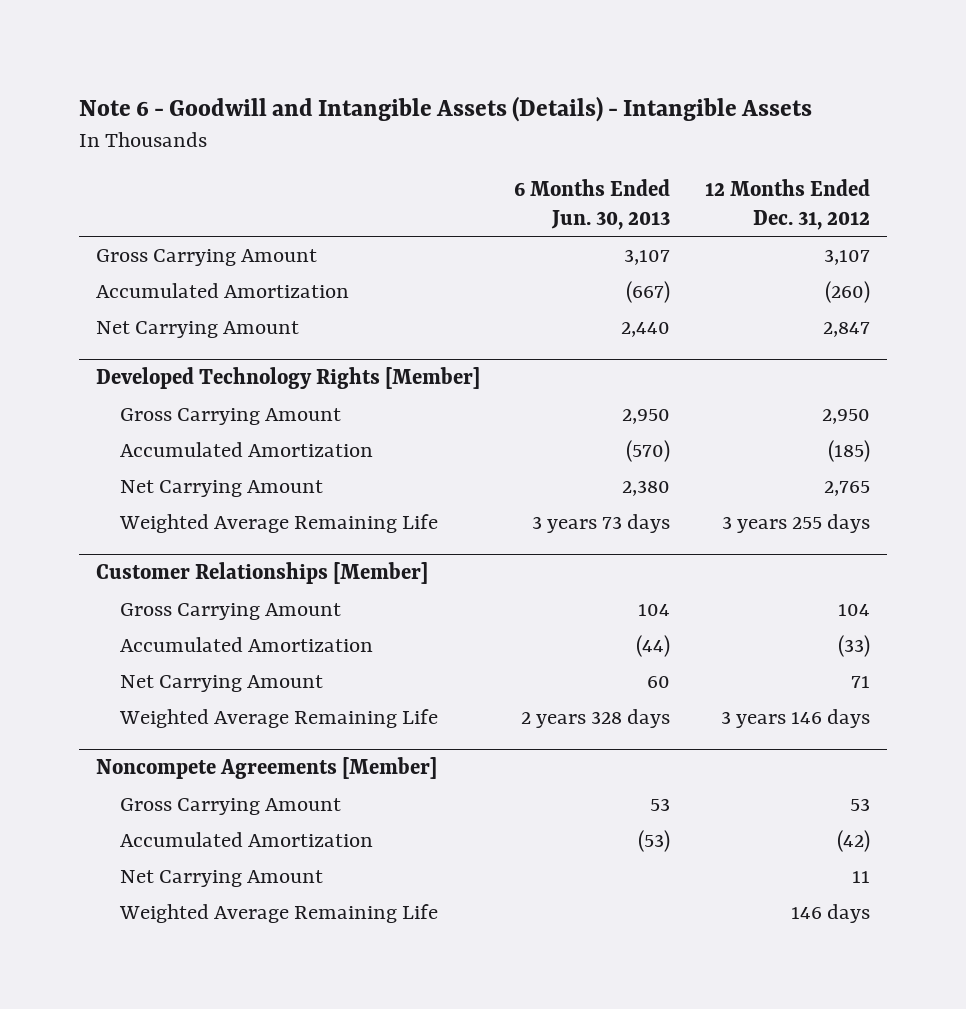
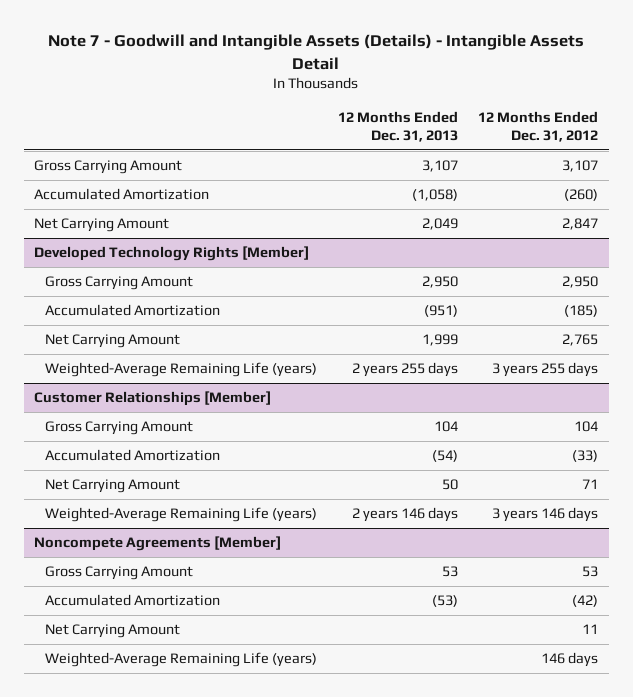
[78,95,812,122] Note 6 - Goodwill and Intangible Assets (Details) - Intangible Assets -> [48,34,585,70] Note 7 - Goodwill and Intangible Assets (Details) - Intangible Assets Detail
[514,178,671,230] 6 Months Ended Jun. 30, 2013 -> none
none -> [337,110,458,143] 12 Months Ended Dec. 31, 2013
[119,513,439,533] Weighted Average Remaining Life -> [45,361,318,377] Weighted-Average Remaining Life (years)
[119,708,439,728] Weighted Average Remaining Life -> [45,506,318,522] Weighted-Average Remaining Life (years)
[119,903,439,923] Weighted Average Remaining Life -> [45,651,318,667] Weighted-Average Remaining Life (years)

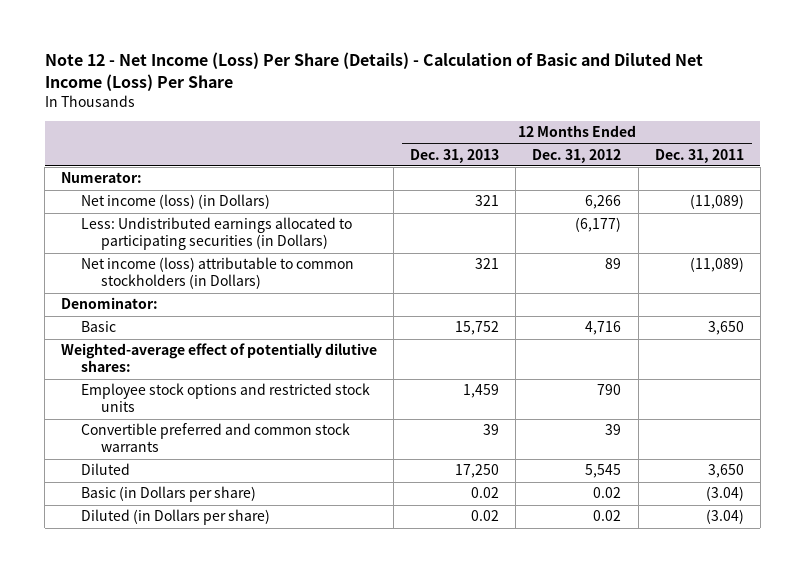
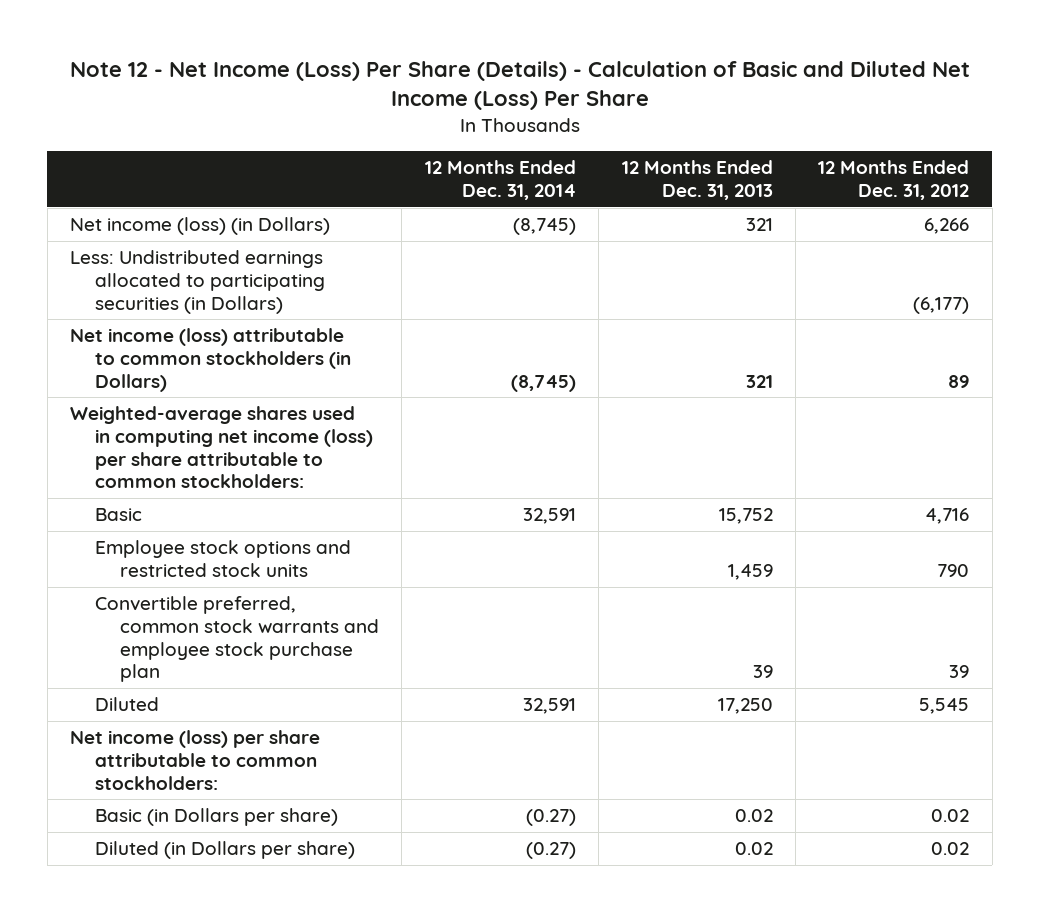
[654,148,744,163] Dec. 31, 2011 -> none
none -> [424,160,576,201] 12 Months Ended Dec. 31, 2014
[61,172,143,184] Numerator: -> none
[61,297,159,310] Denominator: -> none
none -> [70,406,374,489] Weighted-average shares used in computing net income (loss) per share attributable to common stockholders:
[61,343,378,373] Weighted-average effect of potentially dilutive shares: -> none
[80,423,350,453] Convertible preferred and common stock warrants -> [95,596,380,683] Convertible preferred, common stock warrants and employee stock purchase plan
none -> [70,730,321,790] Net income (loss) per share attributable to common stockholders:

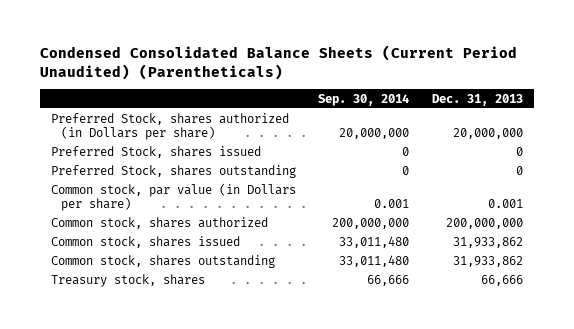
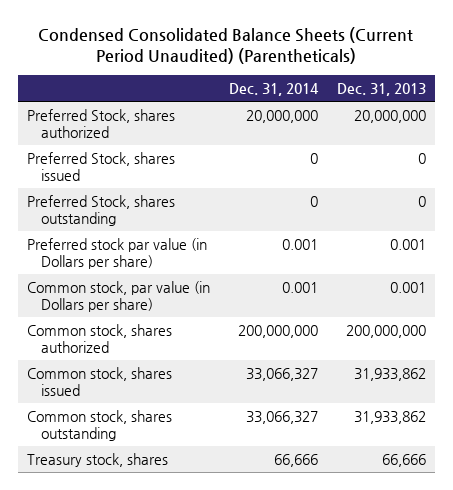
[318,93,410,106] Sep. 30, 2014 -> none
none -> [228,83,319,97] Dec. 31, 2014
[50,112,289,141] Preferred Stock, shares authorized (in Dollars per share) -> [27,108,176,139] Preferred Stock, shares authorized
none -> [27,237,208,270] Preferred stock par value (in Dollars per share)

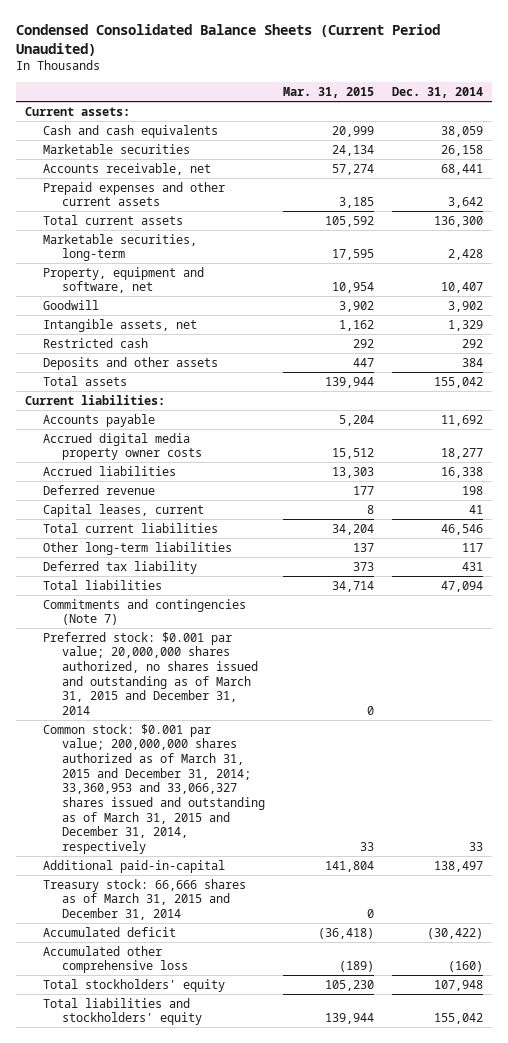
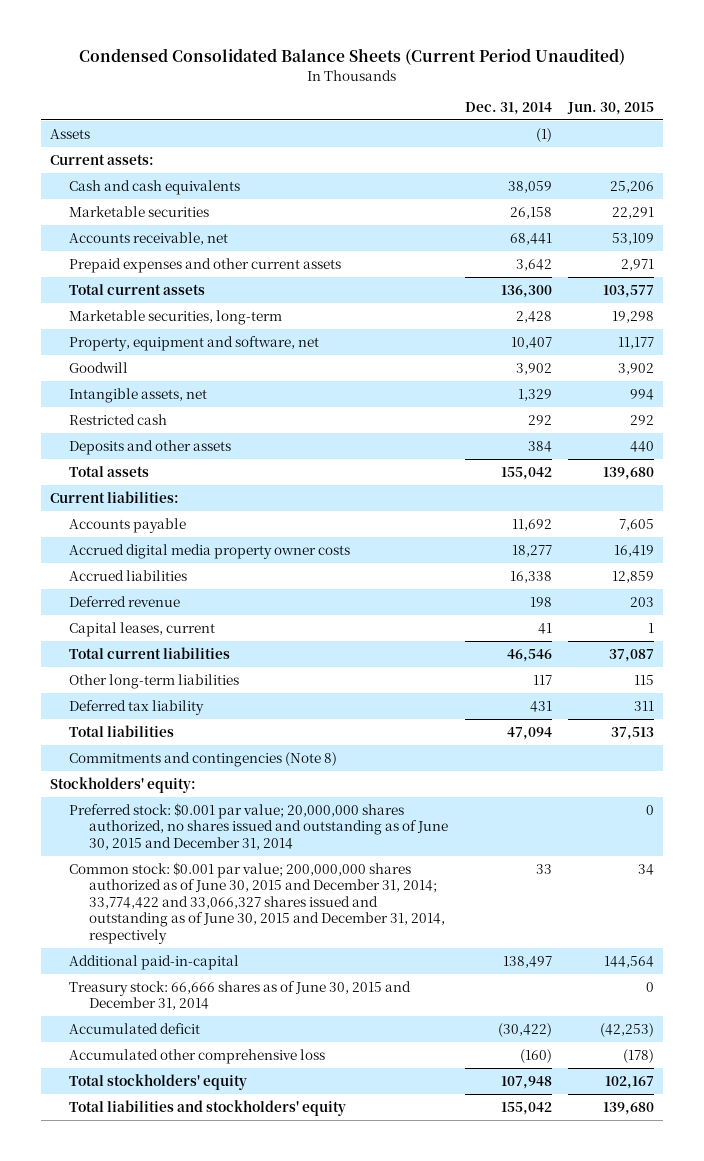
[282,87,374,99] Mar. 31, 2015 -> none
none -> [567,101,655,115] Jun. 30, 2015
none -> [49,128,90,139] Assets
[43,598,247,626] Commitments and contingencies (Note 7) -> [69,751,338,767] Commitments and contingencies (Note 8)
none -> [49,776,196,793] Stockholders' equity:
[43,631,258,716] Preferred stock: $0.001 par value; 20,000,000 shares authorized, no shares issued and outstanding as of March 31, 2015 and December 31, 2014 -> [69,802,449,850] Preferred stock: $0.001 par value; 20,000,000 shares authorized, no shares issued and outstanding as of June 30, 2015 and December 31, 2014
[43,723,265,854] Common stock: $0.001 par value; 200,000,000 shares authorized as of March 31, 2015 and December 31, 2014; 33,360,953 and 33,066,327 shares issued and outstanding as of March 31, 2015 and December 31, 2014, respectively -> [69,861,446,944] Common stock: $0.001 par value; 200,000,000 shares authorized as of June 30, 2015 and December 31, 2014; 33,774,422 and 33,066,327 shares issued and outstanding as of June 30, 2015 and December 31, 2014, respectively
[43,878,247,921] Treasury stock: 66,666 shares as of March 31, 2015 and December 31, 2014 -> [69,980,412,1011] Treasury stock: 66,666 shares as of June 30, 2015 and December 31, 2014

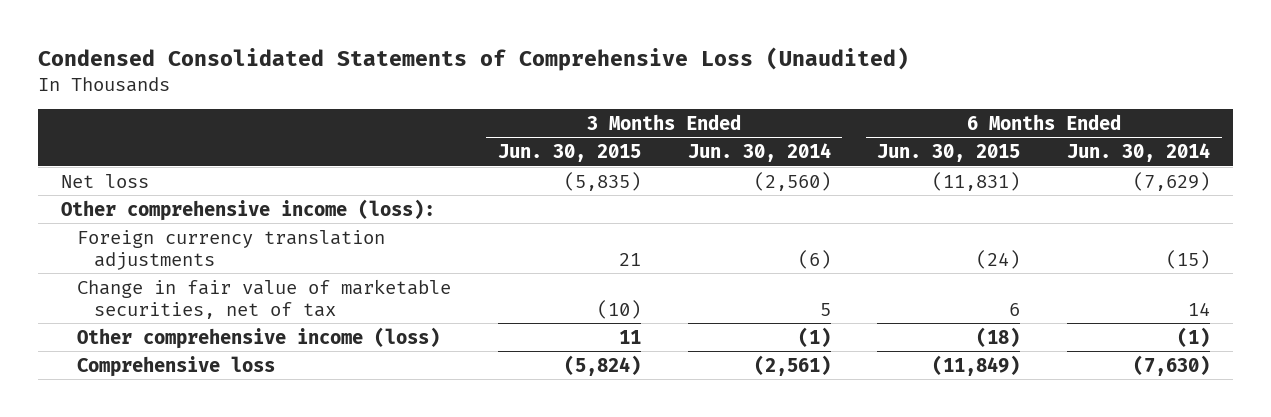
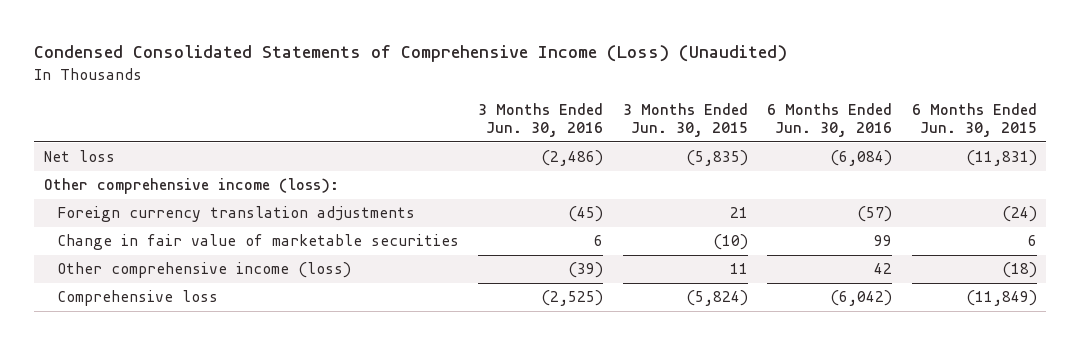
[37,46,909,71] Condensed Consolidated Statements of Comprehensive Loss (Unaudited) -> [34,45,788,63] Condensed Consolidated Statements of Comprehensive Income (Loss) (Unaudited)
[687,143,831,163] Jun. 30, 2014 -> none
[1067,143,1211,163] Jun. 30, 2014 -> none
none -> [478,102,604,138] 3 Months Ended Jun. 30, 2016
none -> [767,102,893,138] 6 Months Ended Jun. 30, 2016
[77,278,452,319] Change in fair value of marketable securities, net of tax -> [56,234,459,251] Change in fair value of marketable securities

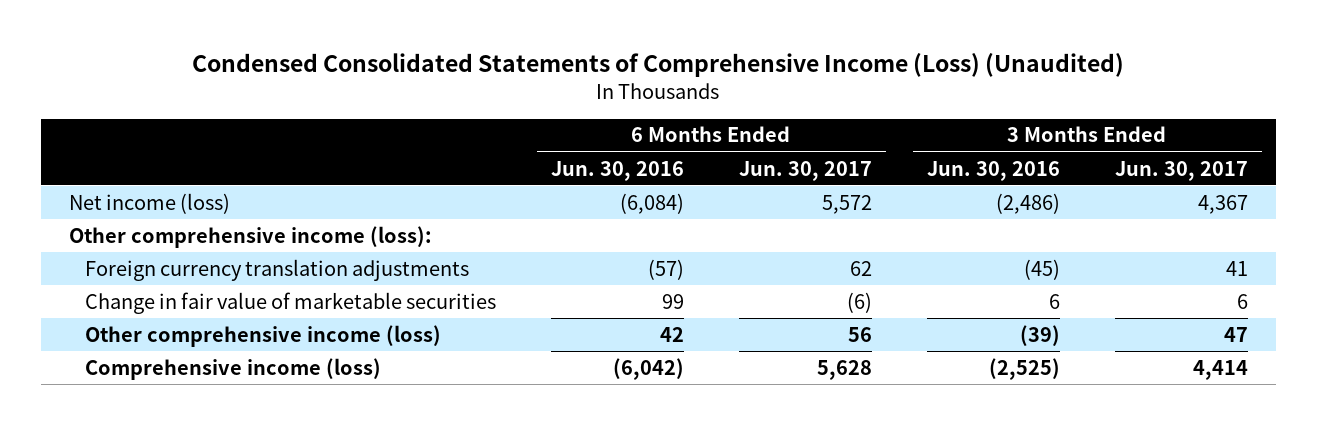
[622,102,748,138] 3 Months Ended Jun. 30, 2015 -> none
[911,102,1037,138] 6 Months Ended Jun. 30, 2015 -> none
none -> [738,160,872,181] Jun. 30, 2017
none -> [1114,160,1248,181] Jun. 30, 2017
[43,150,115,163] Net loss -> [68,192,230,214] Net income (loss)
[56,290,218,307] Comprehensive loss -> [84,357,381,380] Comprehensive income (loss)

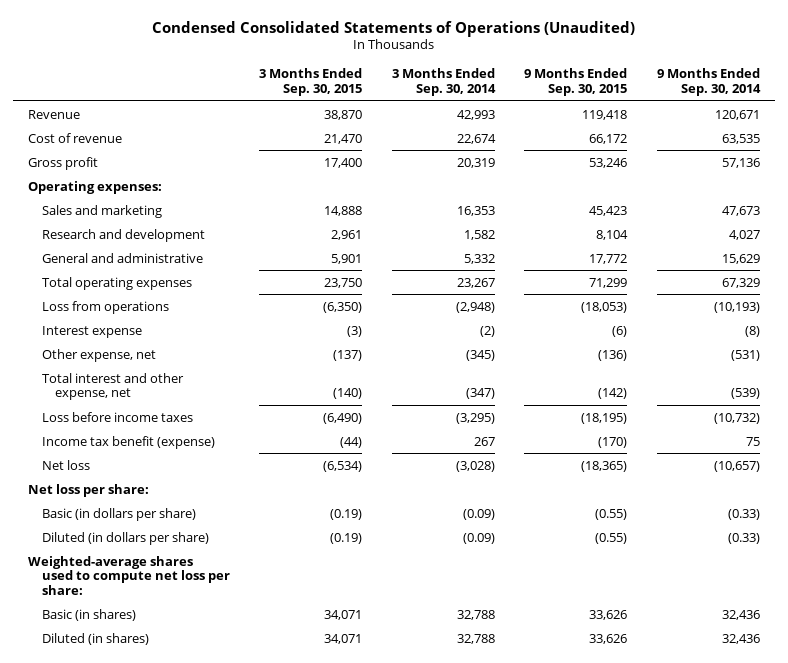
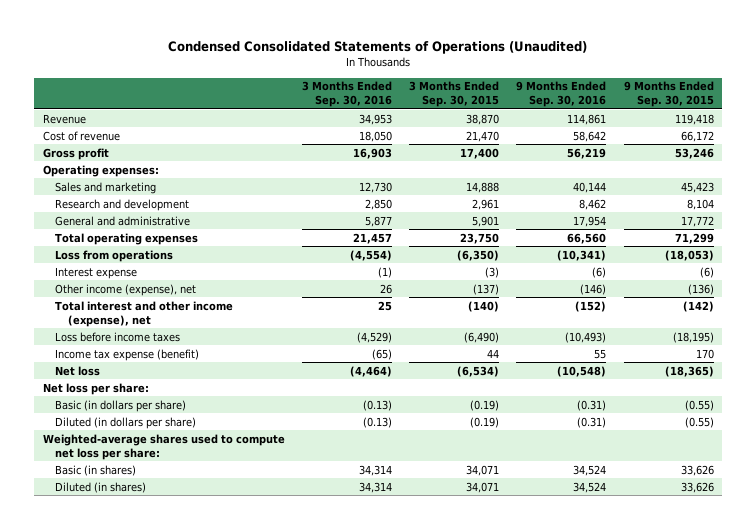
[391,68,496,96] 3 Months Ended Sep. 30, 2014 -> none
[656,68,761,96] 9 Months Ended Sep. 30, 2014 -> none
none -> [302,81,393,108] 3 Months Ended Sep. 30, 2016
none -> [516,81,607,108] 9 Months Ended Sep. 30, 2016
[41,348,156,362] Other expense, net -> [55,283,197,296] Other income (expense), net
[41,372,184,401] Total interest and other expense, net -> [55,300,234,327] Total interest and other income (expense), net
[41,435,215,449] Income tax benefit (expense) -> [55,348,200,361] Income tax expense (benefit)
[340,436,363,448] (44) -> [487,348,500,358] 44
[598,436,628,448] (170) -> [695,348,714,359] 170

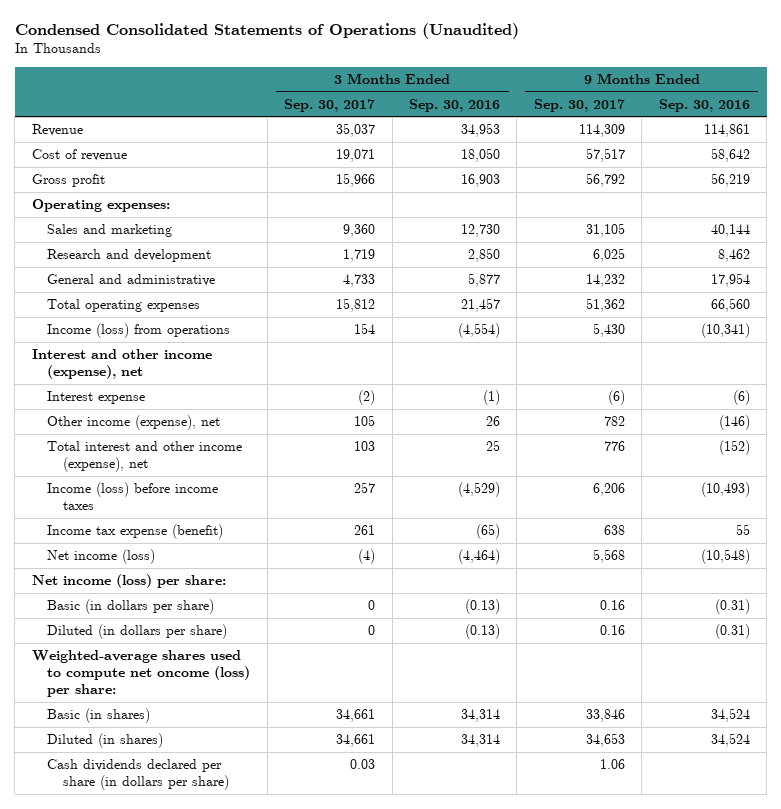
[409,81,500,108] 3 Months Ended Sep. 30, 2015 -> none
[623,81,714,108] 9 Months Ended Sep. 30, 2015 -> none
none -> [284,98,376,112] Sep. 30, 2017
none -> [533,98,625,112] Sep. 30, 2017
[55,249,174,262] Loss from operations -> [47,323,231,339] Income (loss) from operations
none -> [31,349,212,380] Interest and other income (expense), net
[55,331,181,342] Loss before income taxes -> [47,482,219,511] Income (loss) before income taxes
[55,365,101,376] Net loss -> [47,549,156,565] Net income (loss)
[42,382,149,395] Net loss per share: -> [31,574,226,589] Net income (loss) per share:
[42,433,285,460] Weighted-average shares used to compute net loss per share: -> [31,650,251,698] Weighted-average shares used to compute net oncome (loss) per share:
none -> [47,759,229,791] Cash dividends declared per share (in dollars per share)

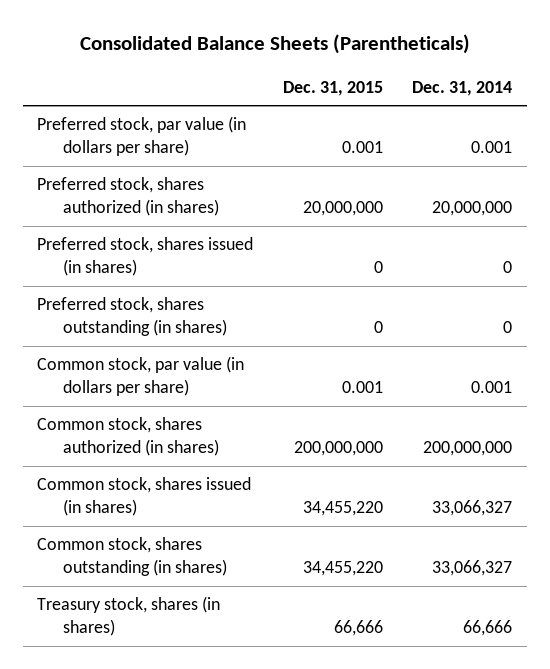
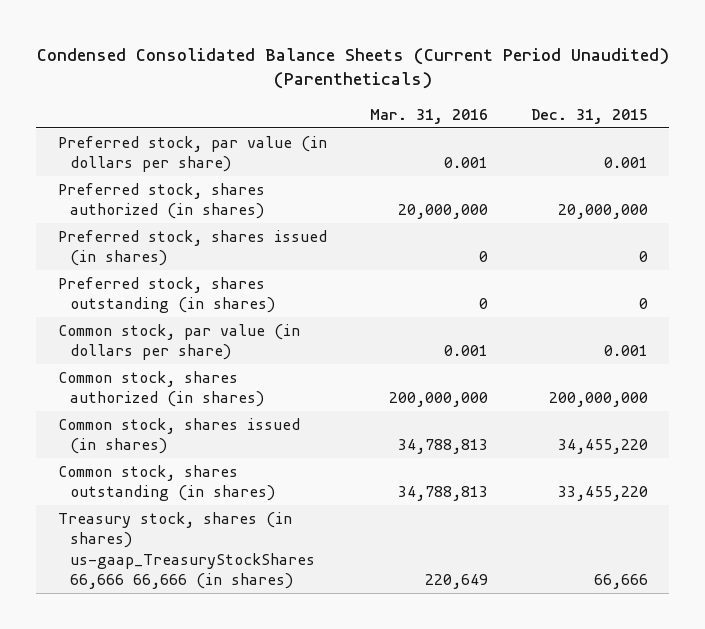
[79,34,470,55] Consolidated Balance Sheets (Parentheticals) -> [36,47,669,90] Condensed Consolidated Balance Sheets (Current Period Unaudited) (Parentheticals)
[412,80,513,96] Dec. 31, 2014 -> none
none -> [369,108,488,124] Mar. 31, 2016
[302,561,383,577] 34,455,220 -> [557,486,648,502] 33,455,220
[37,596,221,637] Treasury stock, shares (in shares) -> [57,511,316,590] Treasury stock, shares (in shares) us-gaap_TreasuryStockShares 66,666 66,666 (in shares)

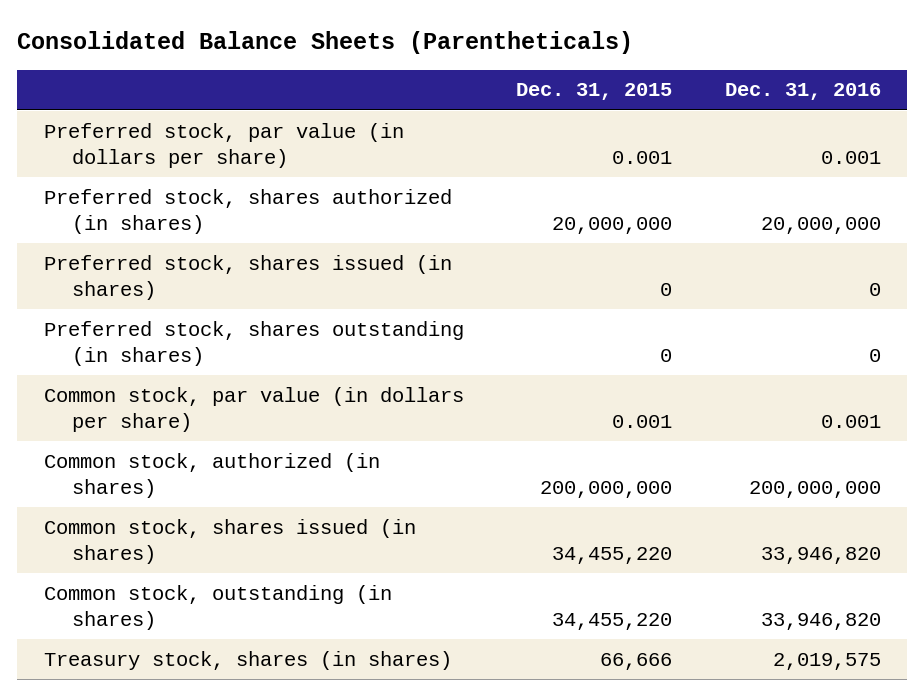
[36,47,669,90] Condensed Consolidated Balance Sheets (Current Period Unaudited) (Parentheticals) -> [17,31,634,55] Consolidated Balance Sheets (Parentheticals)
[369,108,488,124] Mar. 31, 2016 -> none
none -> [724,83,881,101] Dec. 31, 2016
[57,370,265,408] Common stock, shares authorized (in shares) -> [43,452,380,499] Common stock, authorized (in shares)
[57,464,276,502] Common stock, shares outstanding (in shares) -> [43,584,392,631] Common stock, outstanding (in shares)
[557,486,648,502] 33,455,220 -> [552,613,673,631] 34,455,220
[57,511,316,590] Treasury stock, shares (in shares) us-gaap_TreasuryStockShares 66,666 66,666 (in shares) -> [43,650,452,670] Treasury stock, shares (in shares)

